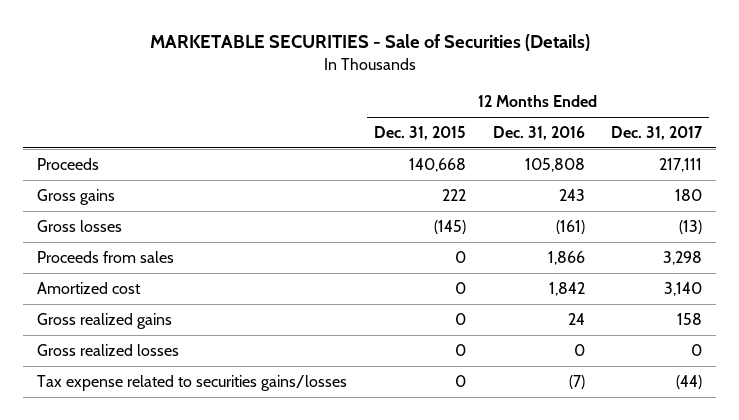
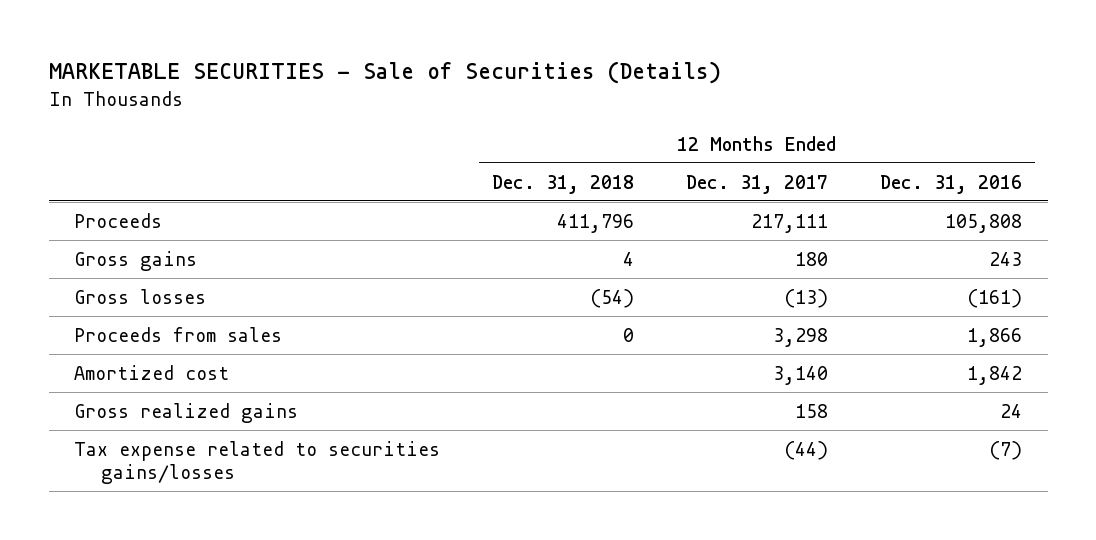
[373,126,466,141] Dec. 31, 2015 -> none
none -> [492,174,635,194] Dec. 31, 2018
[36,344,179,357] Gross realized losses -> none

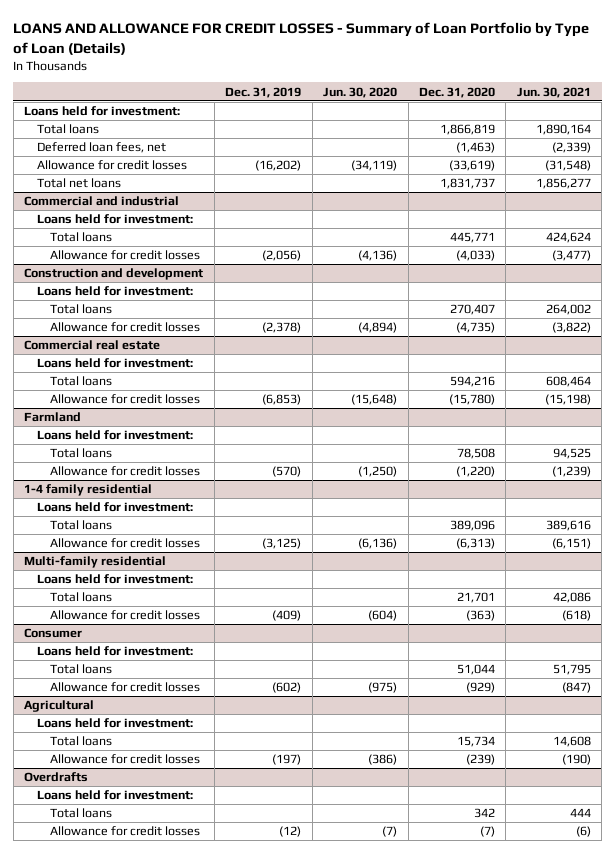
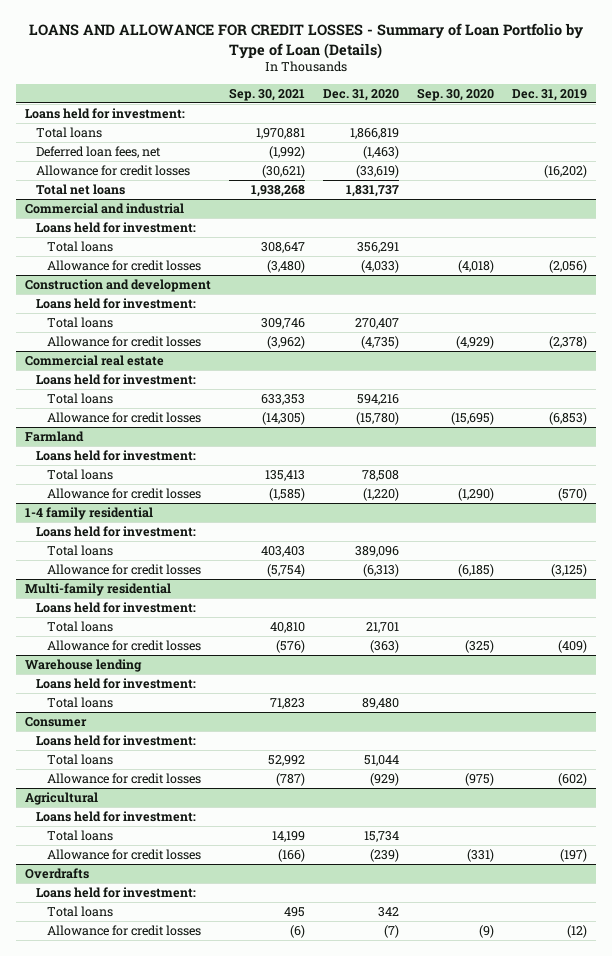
[323,86,398,98] Jun. 30, 2020 -> none
[516,86,591,98] Jun. 30, 2021 -> none
none -> [228,87,305,101] Sep. 30, 2021
none -> [416,87,494,101] Sep. 30, 2020
[449,232,495,244] 445,771 -> [356,241,399,253] 356,291
none -> [24,658,142,672] Warehouse lending
none -> [35,677,196,689] Loans held for investment:
none -> [46,696,113,708] Total loans

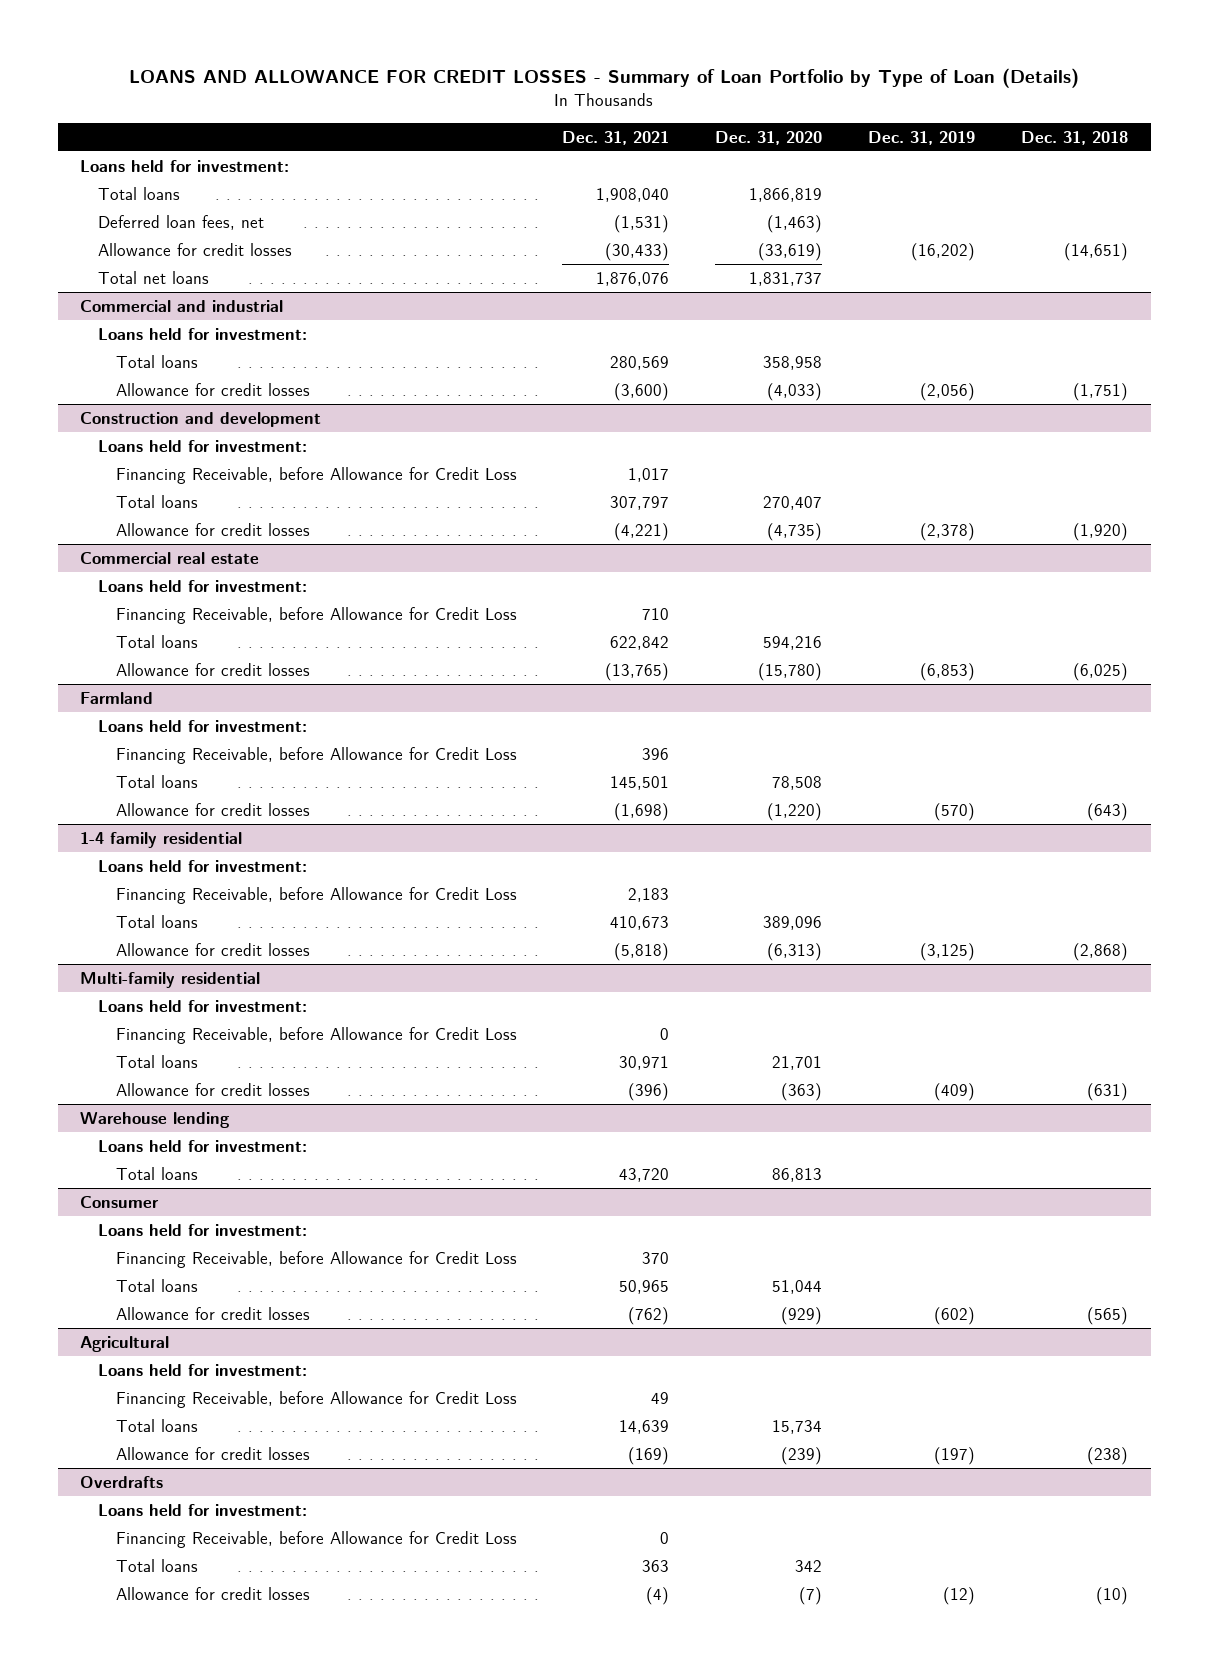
[228,87,305,101] Sep. 30, 2021 -> none
[416,87,494,101] Sep. 30, 2020 -> none
none -> [562,130,670,145] Dec. 31, 2021
none -> [1020,130,1128,145] Dec. 31, 2018
[356,241,399,253] 356,291 -> [763,355,823,370] 358,958
none -> [115,466,517,484] Financing Receivable, before Allowance for Credit Loss
none -> [115,606,517,624] Financing Receivable, before Allowance for Credit Loss
none -> [115,746,517,764] Financing Receivable, before Allowance for Credit Loss
none -> [115,886,517,904] Financing Receivable, before Allowance for Credit Loss
none -> [115,1026,517,1044] Financing Receivable, before Allowance for Credit Loss
[361,697,399,709] 89,480 -> [772,1167,823,1182] 86,813
none -> [115,1250,517,1268] Financing Receivable, before Allowance for Credit Loss
none -> [115,1390,517,1408] Financing Receivable, before Allowance for Credit Loss
none -> [115,1530,517,1548] Financing Receivable, before Allowance for Credit Loss

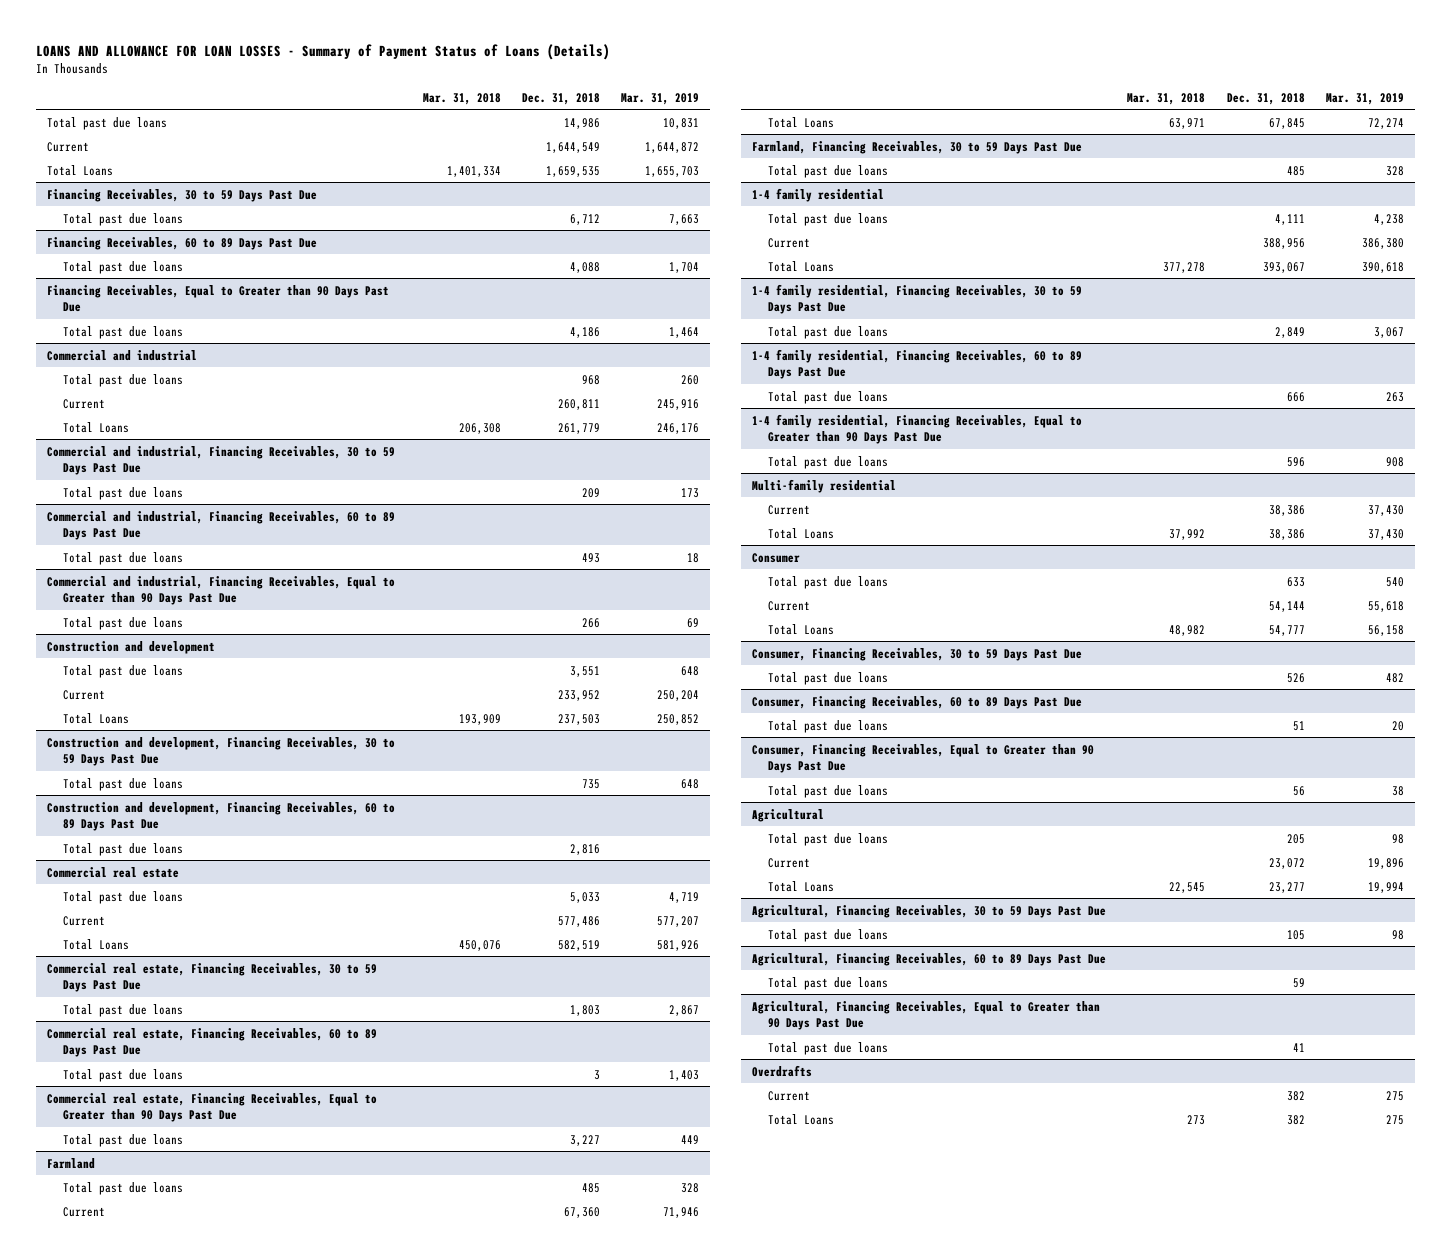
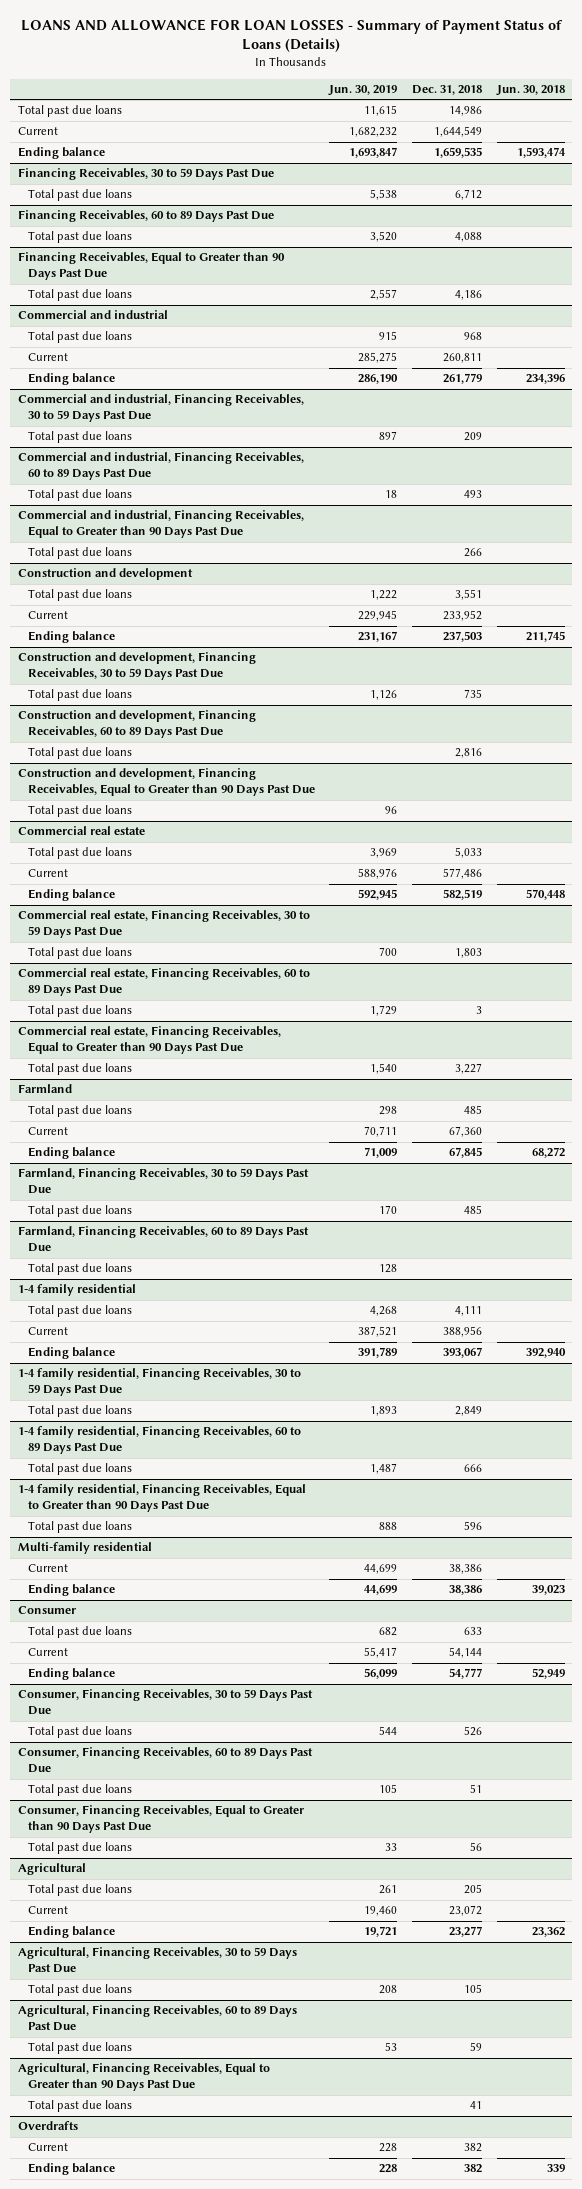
[422,92,501,105] Mar. 31, 2018 -> none
[621,92,700,105] Mar. 31, 2019 -> none
none -> [328,84,398,96] Jun. 30, 2019
none -> [495,84,565,96] Jun. 30, 2018
[47,164,114,176] Total Loans -> [17,147,105,160] Ending balance
[63,421,130,433] Total Loans -> [27,373,115,386] Ending balance
[63,712,130,724] Total Loans -> [27,631,115,644] Ending balance
none -> [17,768,315,797] Construction and development, Financing Receivables, Equal to Greater than 90 Days Past Due
none -> [27,805,132,818] Total past due loans
[63,938,130,950] Total Loans -> [27,889,115,902] Ending balance
[768,116,835,128] Total Loans -> [27,1147,115,1160] Ending balance
none -> [17,1226,309,1253] Farmland, Financing Receivables, 60 to 89 Days Past Due
none -> [27,1263,132,1276] Total past due loans
[768,260,835,272] Total Loans -> [27,1347,115,1360] Ending balance
[768,527,835,539] Total Loans -> [27,1584,115,1597] Ending balance
[768,623,835,635] Total Loans -> [27,1668,115,1681] Ending balance
[768,880,835,892] Total Loans -> [27,1926,115,1939] Ending balance
[768,1113,835,1125] Total Loans -> [27,2163,115,2176] Ending balance

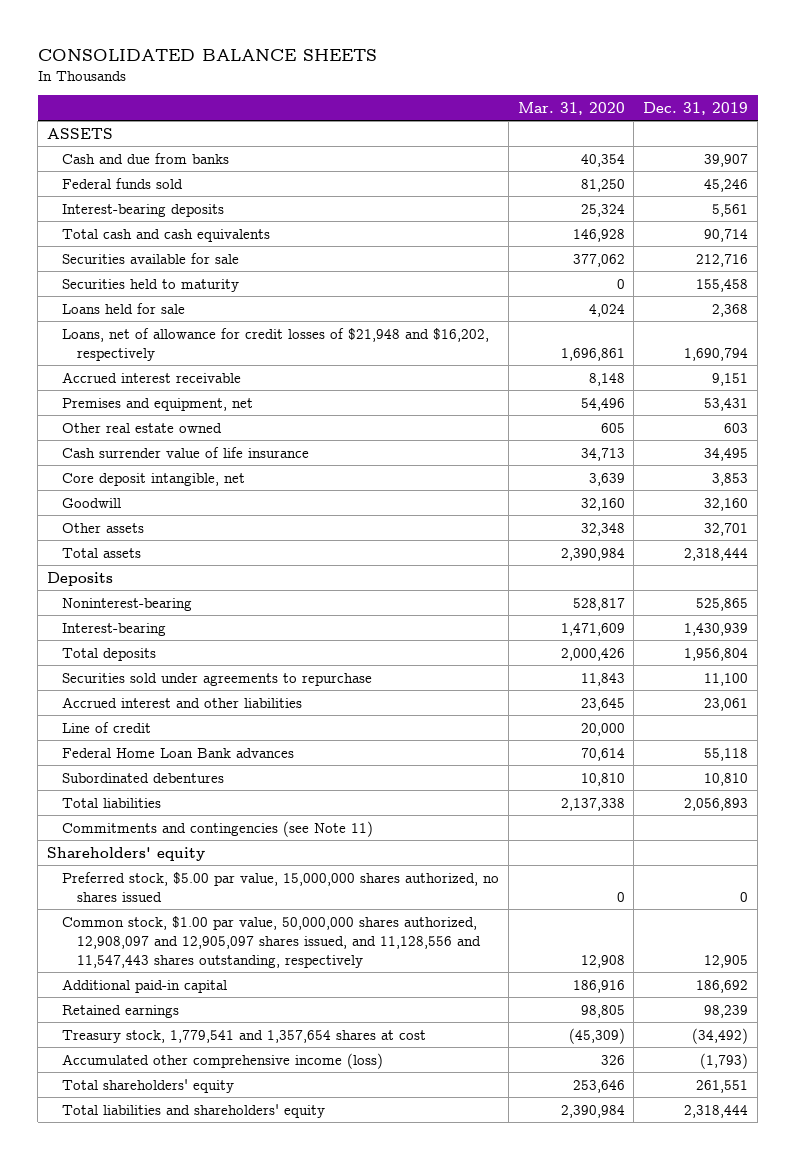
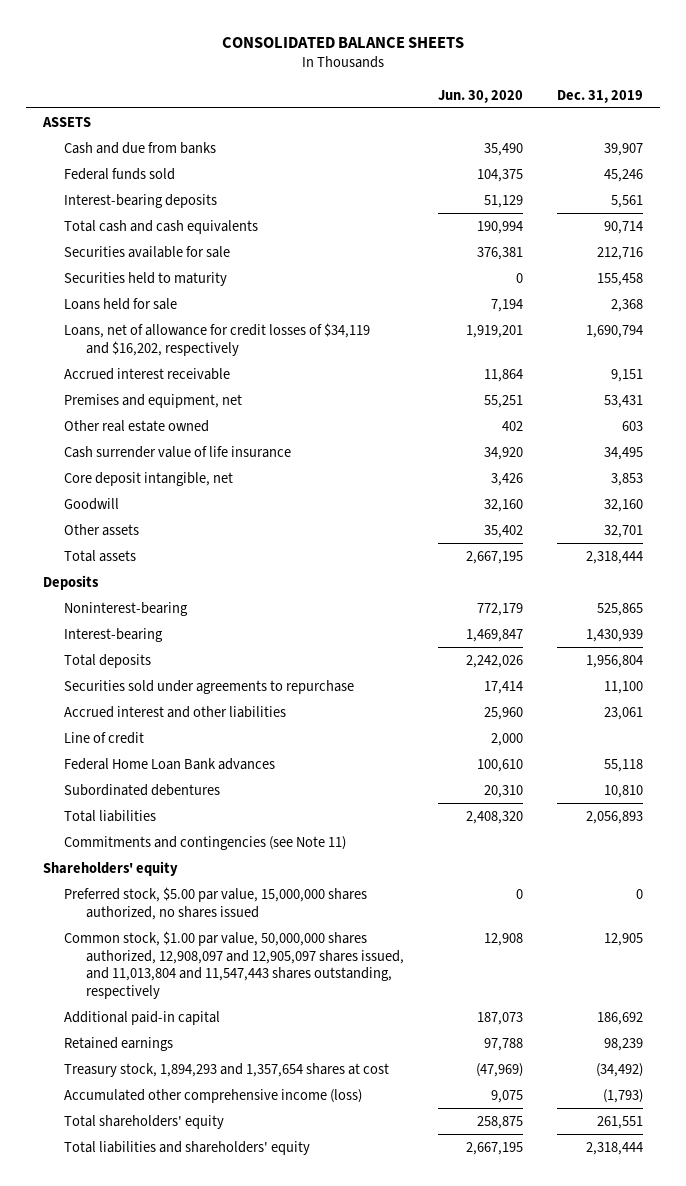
[517,102,625,116] Mar. 31, 2020 -> none
none -> [437,89,523,103] Jun. 30, 2020
[61,327,489,361] Loans, net of allowance for credit losses of $21,948 and $16,202, respectively -> [64,322,371,356] Loans, net of allowance for credit losses of $34,119 and $16,202, respectively
[61,915,481,968] Common stock, $1.00 par value, 50,000,000 shares authorized, 12,908,097 and 12,905,097 shares issued, and 11,128,556 and 11,547,443 shares outstanding, respectively -> [64,930,404,1000] Common stock, $1.00 par value, 50,000,000 shares authorized, 12,908,097 and 12,905,097 shares issued, and 11,013,804 and 11,547,443 shares outstanding, respectively
[61,1029,426,1043] Treasury stock, 1,779,541 and 1,357,654 shares at cost -> [64,1062,390,1077] Treasury stock, 1,894,293 and 1,357,654 shares at cost

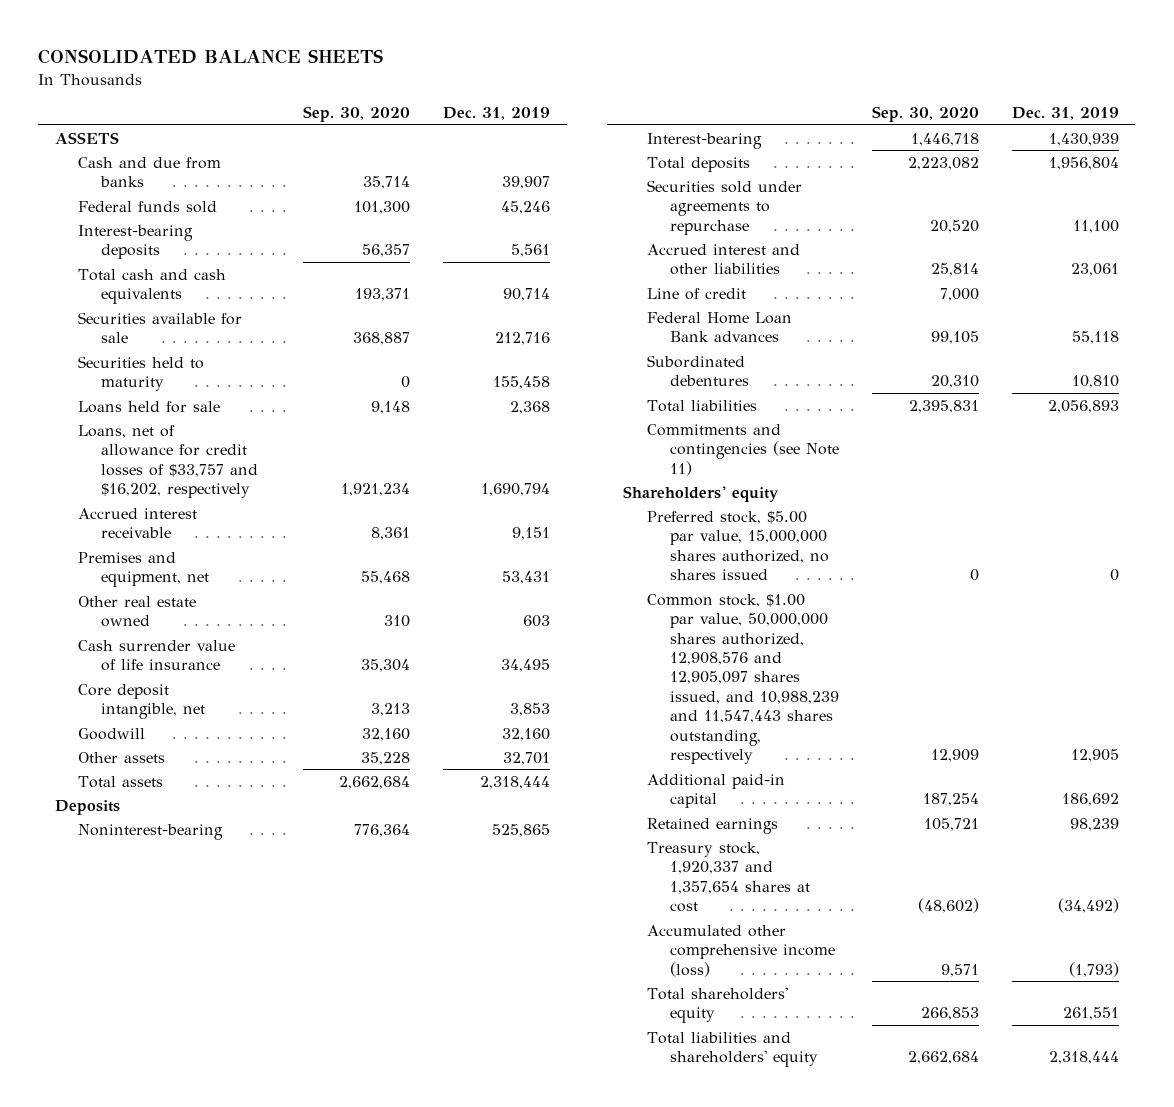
[437,89,523,103] Jun. 30, 2020 -> none
none -> [303,106,411,123] Sep. 30, 2020
[64,322,371,356] Loans, net of allowance for credit losses of $34,119 and $16,202, respectively -> [77,424,259,499] Loans, net of allowance for credit losses of $33,757 and $16,202, respectively
[64,930,404,1000] Common stock, $1.00 par value, 50,000,000 shares authorized, 12,908,097 and 12,905,097 shares issued, and 11,013,804 and 11,547,443 shares outstanding, respectively -> [646,593,839,765] Common stock, $1.00 par value, 50,000,000 shares authorized, 12,908,576 and 12,905,097 shares issued, and 10,988,239 and 11,547,443 shares outstanding, respectively
[64,1062,390,1077] Treasury stock, 1,894,293 and 1,357,654 shares at cost -> [646,841,810,913] Treasury stock, 1,920,337 and 1,357,654 shares at cost

